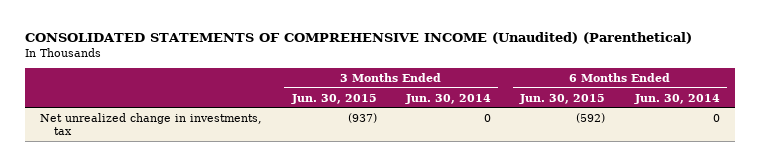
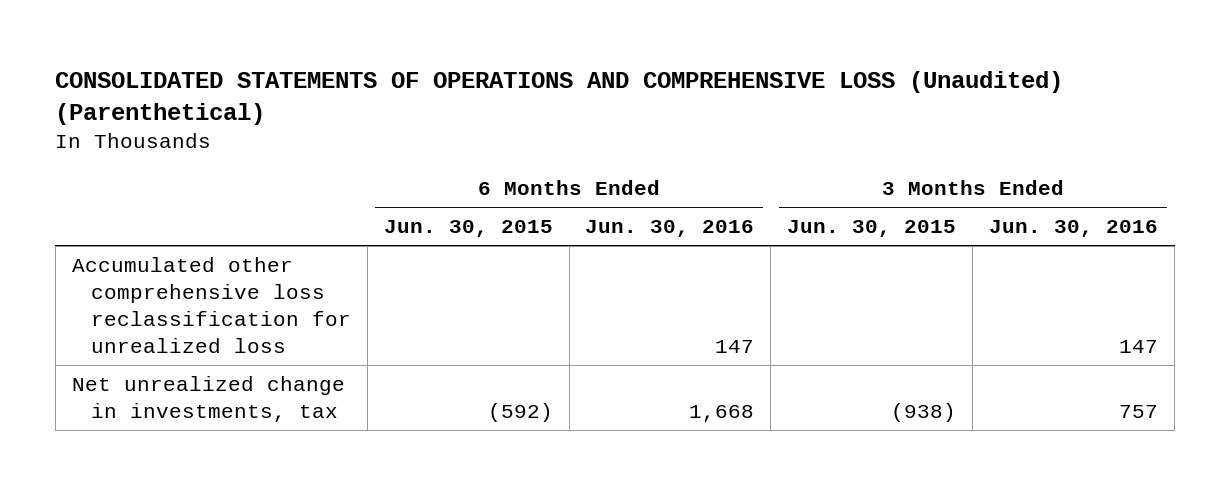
[25,32,693,45] CONSOLIDATED STATEMENTS OF COMPREHENSIVE INCOME (Unaudited) (Parenthetical) -> [55,70,1064,125] CONSOLIDATED STATEMENTS OF OPERATIONS AND COMPREHENSIVE LOSS (Unaudited) (Parenthetical)
[404,93,491,104] Jun. 30, 2014 -> none
[633,93,720,104] Jun. 30, 2014 -> none
none -> [585,220,755,238] Jun. 30, 2016
none -> [989,220,1159,238] Jun. 30, 2016
none -> [71,257,351,353] Accumulated other comprehensive loss reclassification for unrealized loss
[347,112,377,123] (937) -> [891,402,957,422] (938)

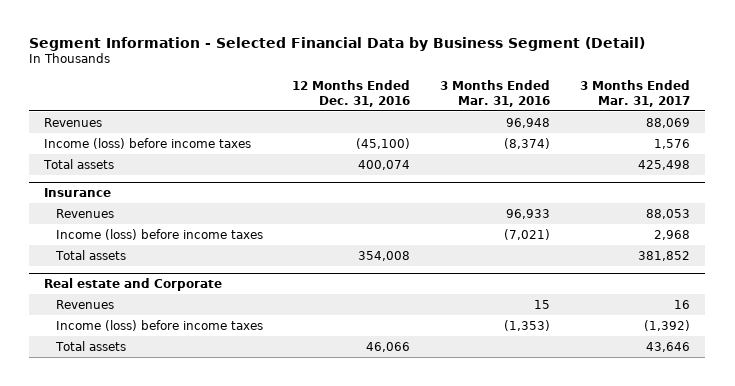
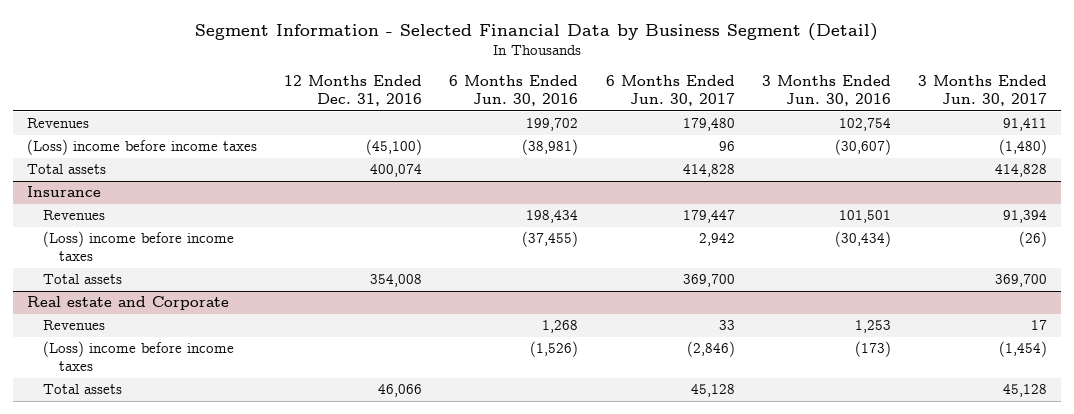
[440,79,551,107] 3 Months Ended Mar. 31, 2016 -> none
[580,79,691,107] 3 Months Ended Mar. 31, 2017 -> none
none -> [449,75,579,107] 6 Months Ended Jun. 30, 2016
none -> [605,75,735,107] 6 Months Ended Jun. 30, 2017
none -> [761,75,891,107] 3 Months Ended Jun. 30, 2016
none -> [917,75,1047,107] 3 Months Ended Jun. 30, 2017
[44,137,252,149] Income (loss) before income taxes -> [27,139,258,156] (Loss) income before income taxes
[55,228,263,240] Income (loss) before income taxes -> [43,231,235,262] (Loss) income before income taxes
[55,319,263,331] Income (loss) before income taxes -> [43,341,235,372] (Loss) income before income taxes

